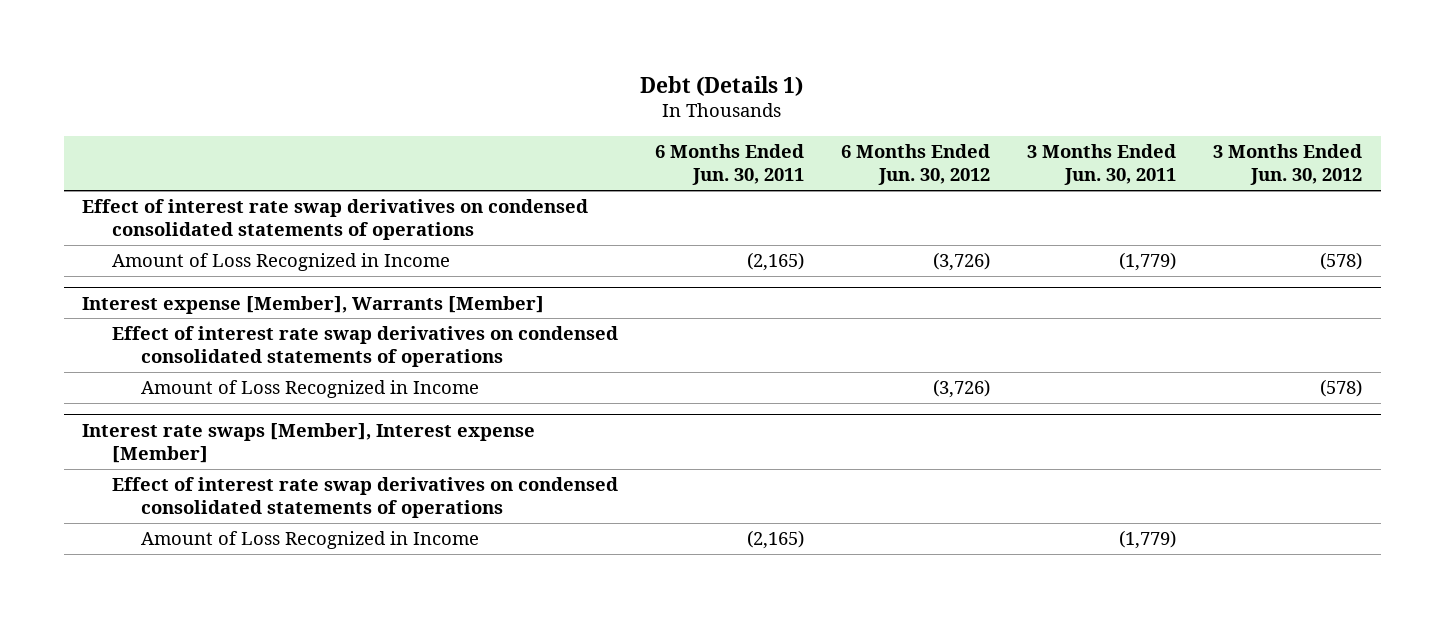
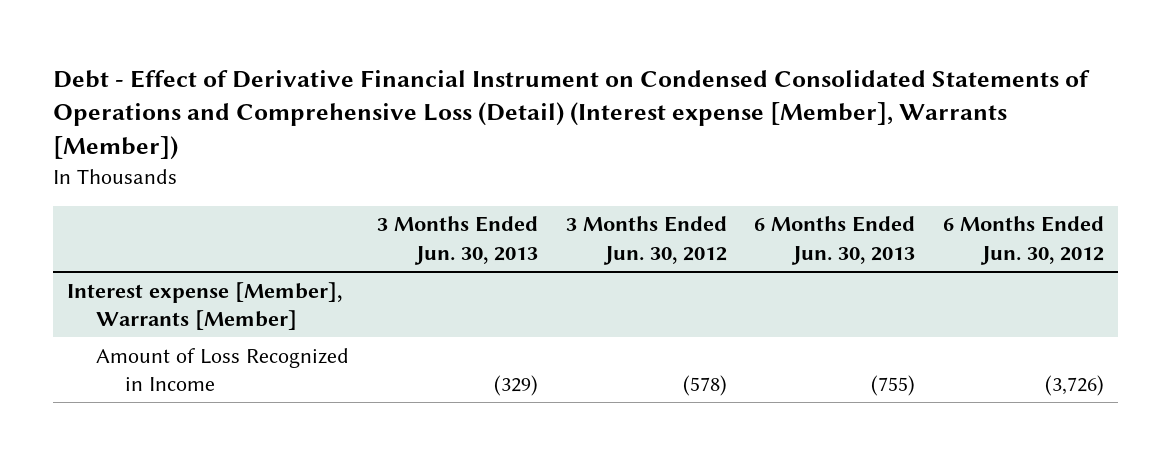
[640,75,804,96] Debt (Details 1) -> [52,69,1090,161] Debt - Effect of Derivative Financial Instrument on Condensed Consolidated Statements of Operations and Comprehensive Loss (Detail) (Interest expense [Member], Warrants [Member])
[654,143,804,186] 6 Months Ended Jun. 30, 2011 -> none
[1026,143,1176,186] 3 Months Ended Jun. 30, 2011 -> none
none -> [376,216,538,265] 3 Months Ended Jun. 30, 2013
none -> [754,216,916,265] 6 Months Ended Jun. 30, 2013
[82,199,589,241] Effect of interest rate swap derivatives on condensed consolidated statements of operations -> none
[111,253,450,272] Amount of Loss Recognized in Income -> none
[111,326,618,368] Effect of interest rate swap derivatives on condensed consolidated statements of operations -> none
[82,422,536,464] Interest rate swaps [Member], Interest expense [Member] -> none
[111,477,618,519] Effect of interest rate swap derivatives on condensed consolidated statements of operations -> none
[140,531,479,550] Amount of Loss Recognized in Income -> none

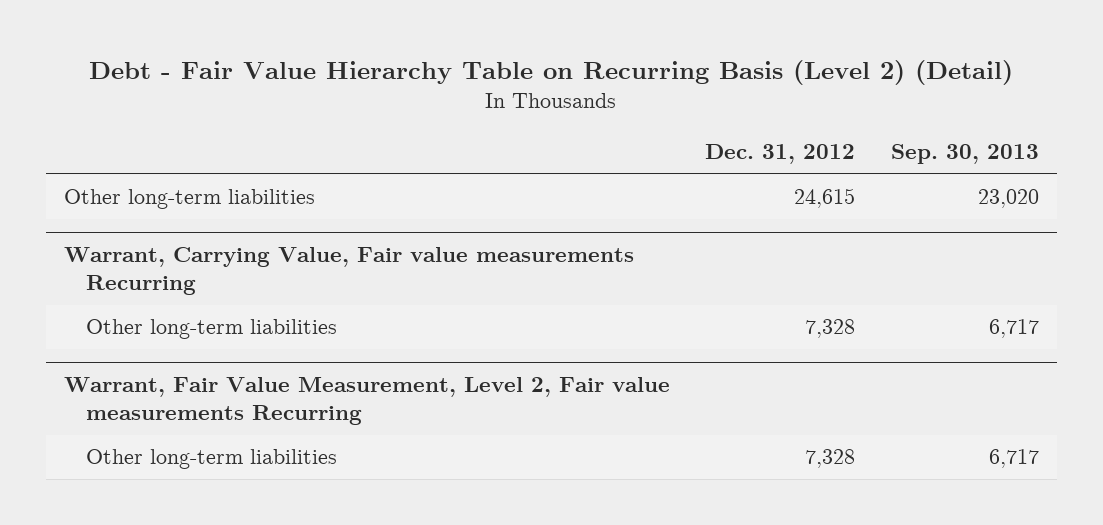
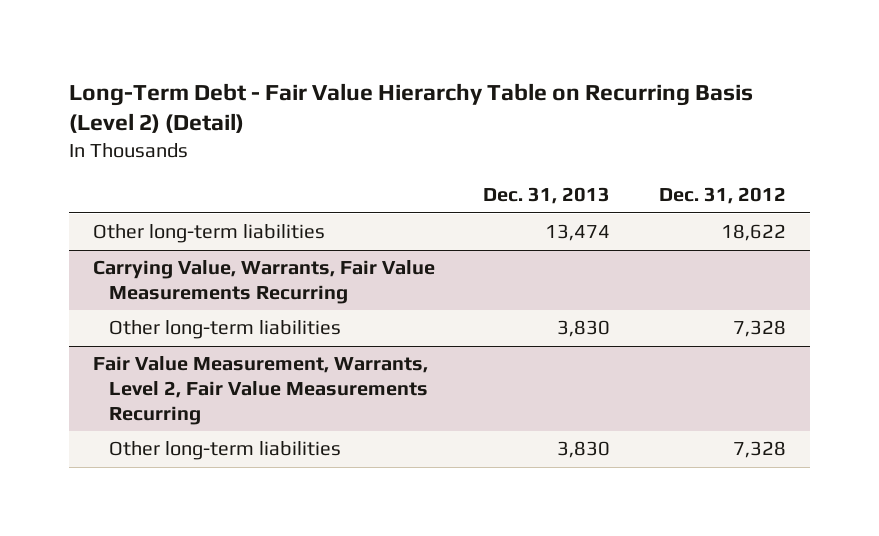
[89,60,1014,86] Debt - Fair Value Hierarchy Table on Recurring Basis (Level 2) (Detail) -> [68,82,753,134] Long-Term Debt - Fair Value Hierarchy Table on Recurring Basis (Level 2) (Detail)
[891,144,1040,165] Sep. 30, 2013 -> none
none -> [483,187,611,205] Dec. 31, 2013
[794,188,856,209] 24,615 -> [720,224,786,242] 18,622
[63,247,634,296] Warrant, Carrying Value, Fair value measurements Recurring -> [92,260,435,305] Carrying Value, Warrants, Fair Value Measurements Recurring
[63,377,670,426] Warrant, Fair Value Measurement, Level 2, Fair value measurements Recurring -> [92,356,428,425] Fair Value Measurement, Warrants, Level 2, Fair Value Measurements Recurring

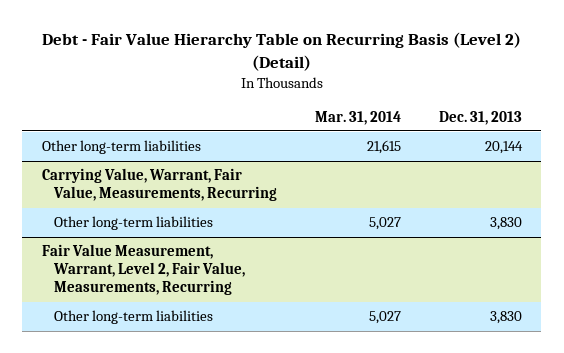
[68,82,753,134] Long-Term Debt - Fair Value Hierarchy Table on Recurring Basis (Level 2) (Detail) -> [41,32,521,71] Debt - Fair Value Hierarchy Table on Recurring Basis (Level 2) (Detail)
[658,187,786,205] Dec. 31, 2012 -> none
none -> [314,110,401,125] Mar. 31, 2014
[545,224,611,242] 13,474 -> [485,141,524,155] 20,144
[92,260,435,305] Carrying Value, Warrants, Fair Value Measurements Recurring -> [41,168,277,202] Carrying Value, Warrant, Fair Value, Measurements, Recurring
[92,356,428,425] Fair Value Measurement, Warrants, Level 2, Fair Value Measurements Recurring -> [41,244,245,296] Fair Value Measurement, Warrant, Level 2, Fair Value, Measurements, Recurring

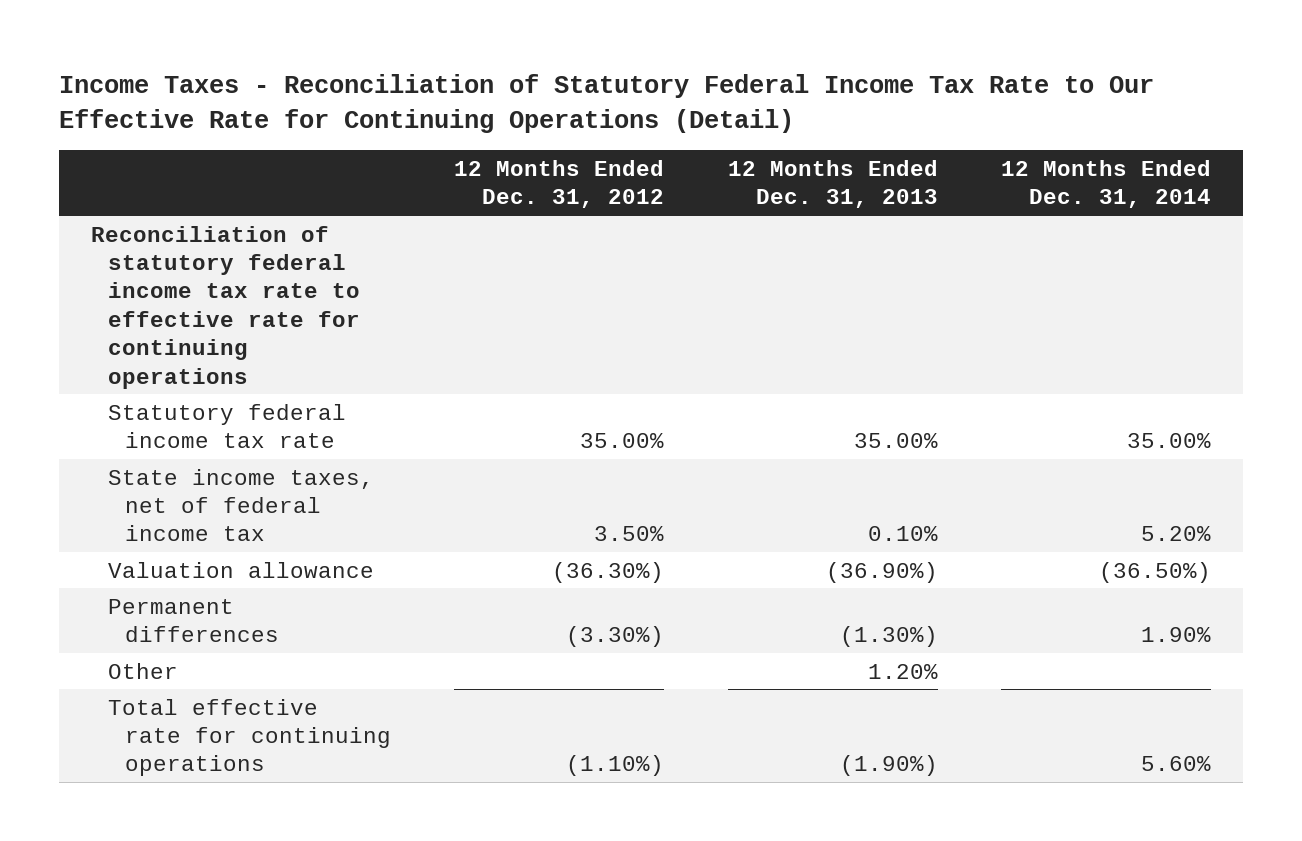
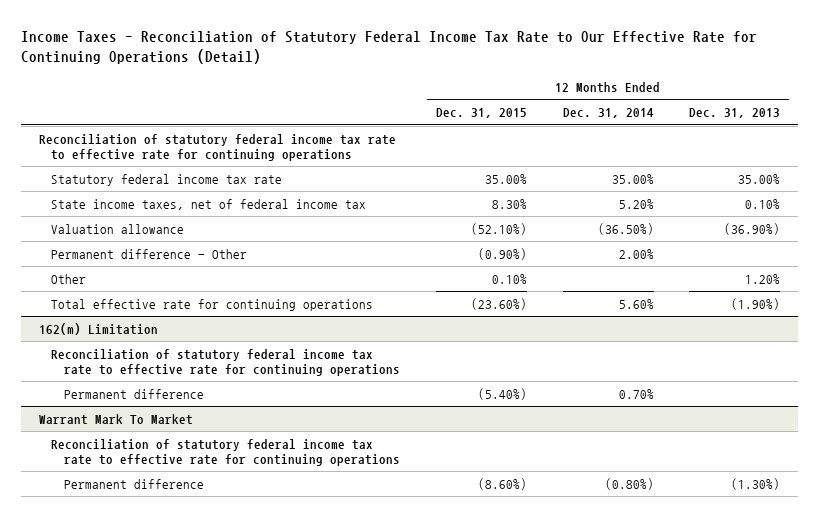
[454,159,665,209] 12 Months Ended Dec. 31, 2012 -> none
none -> [435,108,527,119] Dec. 31, 2015
[107,598,279,642] Permanent differences -> none
none -> [51,248,248,259] Permanent difference - Other
none -> [38,322,158,335] 162(m) Limitation
none -> [51,348,401,376] Reconciliation of statutory federal income tax rate to effective rate for continuing operations
none -> [64,388,205,399] Permanent difference
none -> [38,413,193,425] Warrant Mark To Market
none -> [51,438,401,466] Reconciliation of statutory federal income tax rate to effective rate for continuing operations
none -> [64,478,205,489] Permanent difference

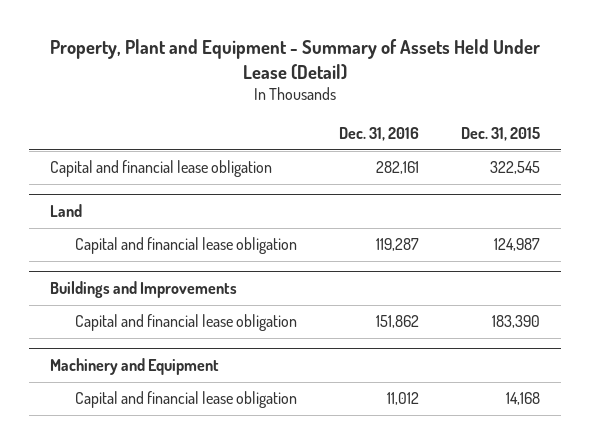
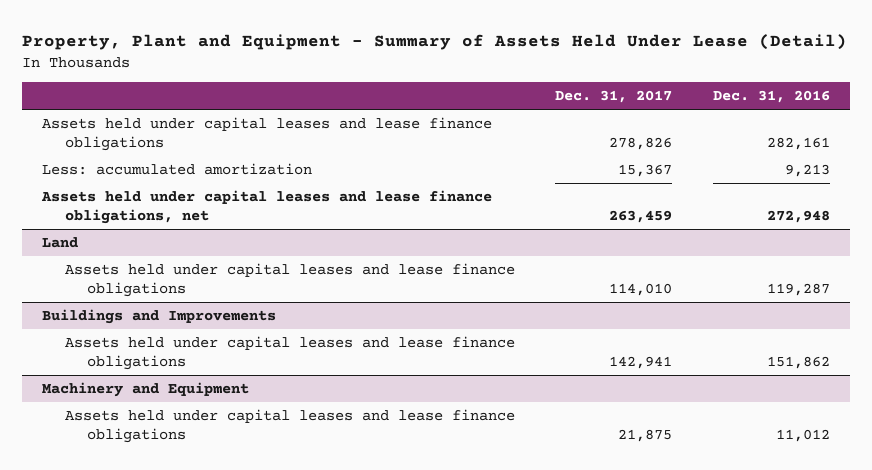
[460,126,540,141] Dec. 31, 2015 -> none
none -> [555,90,673,104] Dec. 31, 2017
none -> [42,117,493,151] Assets held under capital leases and lease finance obligations
none -> [42,163,313,176] Less: accumulated amortization
[50,160,273,178] Capital and financial lease obligation -> [41,190,493,224] Assets held under capital leases and lease finance obligations, net
[375,161,419,175] 282,161 -> [766,209,830,223] 272,948
[74,237,297,255] Capital and financial lease obligation -> [64,263,515,297] Assets held under capital leases and lease finance obligations
[74,314,297,332] Capital and financial lease obligation -> [64,336,515,370] Assets held under capital leases and lease finance obligations
[74,391,297,409] Capital and financial lease obligation -> [64,409,515,443] Assets held under capital leases and lease finance obligations

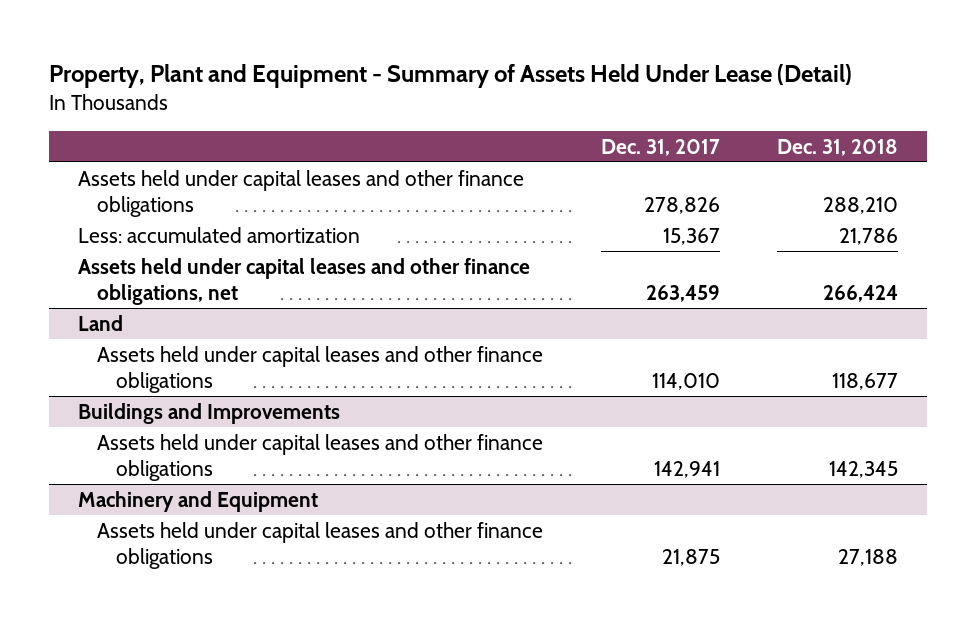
[712,90,830,104] Dec. 31, 2016 -> none
none -> [777,138,899,156] Dec. 31, 2018
[42,117,493,151] Assets held under capital leases and lease finance obligations -> [77,169,524,218] Assets held under capital leases and other finance obligations
[41,190,493,224] Assets held under capital leases and lease finance obligations, net -> [77,257,530,306] Assets held under capital leases and other finance obligations, net
[64,263,515,297] Assets held under capital leases and lease finance obligations -> [97,345,544,394] Assets held under capital leases and other finance obligations
[64,336,515,370] Assets held under capital leases and lease finance obligations -> [97,433,544,482] Assets held under capital leases and other finance obligations
[64,409,515,443] Assets held under capital leases and lease finance obligations -> [97,521,544,570] Assets held under capital leases and other finance obligations

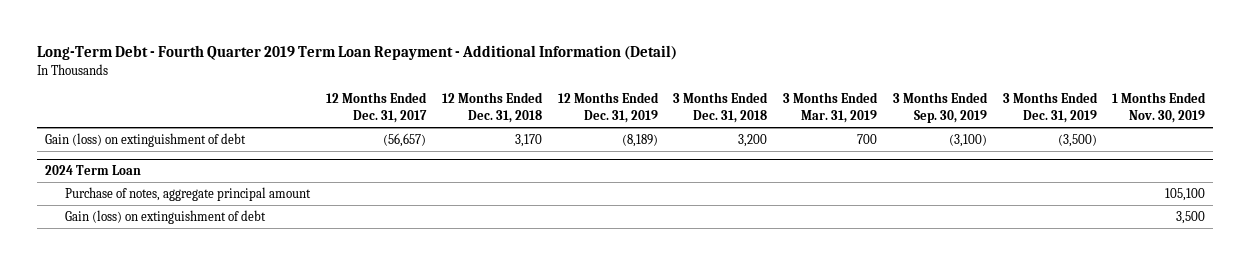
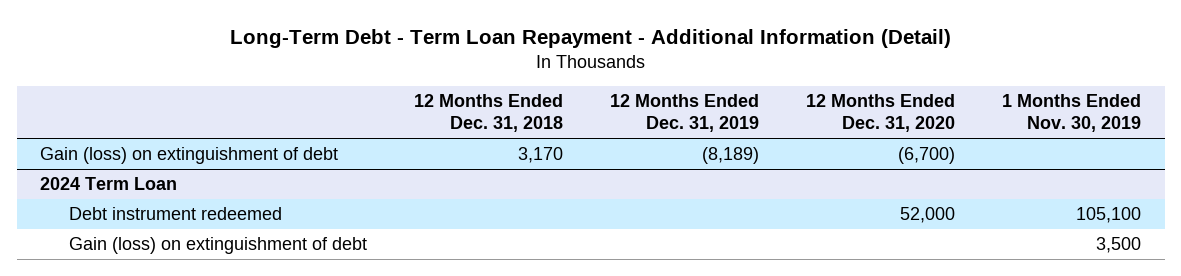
[36,45,677,61] Long-Term Debt - Fourth Quarter 2019 Term Loan Repayment - Additional Information (Detail) -> [229,29,951,49] Long-Term Debt - Term Loan Repayment - Additional Information (Detail)
[326,92,428,124] 12 Months Ended Dec. 31, 2017 -> none
[673,92,769,124] 3 Months Ended Dec. 31, 2018 -> none
[783,92,879,124] 3 Months Ended Mar. 31, 2019 -> none
[892,92,988,124] 3 Months Ended Sep. 30, 2019 -> none
[1002,92,1098,124] 3 Months Ended Dec. 31, 2019 -> none
none -> [805,93,955,133] 12 Months Ended Dec. 31, 2020
[65,186,312,201] Purchase of notes, aggregate principal amount -> [68,206,282,220] Debt instrument redeemed

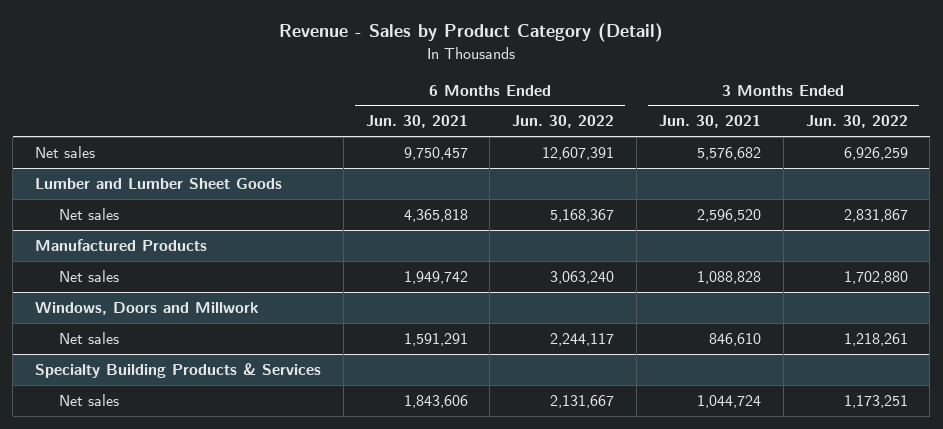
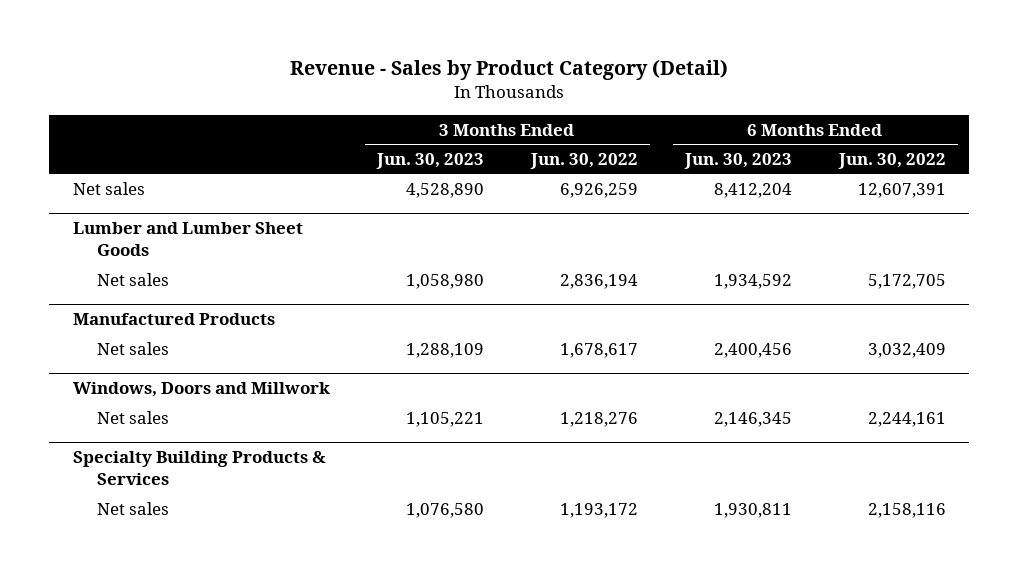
[365,115,468,129] Jun. 30, 2021 -> none
[658,115,761,129] Jun. 30, 2021 -> none
none -> [375,152,484,169] Jun. 30, 2023
none -> [683,152,792,169] Jun. 30, 2023
[550,208,615,222] 5,168,367 -> [867,273,946,289] 5,172,705
[843,208,908,222] 2,831,867 -> [559,273,638,289] 2,836,194
[550,270,615,284] 3,063,240 -> [867,342,946,358] 3,032,409
[843,270,908,284] 1,702,880 -> [559,342,638,358] 1,678,617
[550,332,615,346] 2,244,117 -> [867,411,946,427] 2,244,161
[843,332,908,346] 1,218,261 -> [559,411,638,427] 1,218,276
[550,394,615,408] 2,131,667 -> [867,502,946,518] 2,158,116
[843,394,908,408] 1,173,251 -> [559,502,638,518] 1,193,172

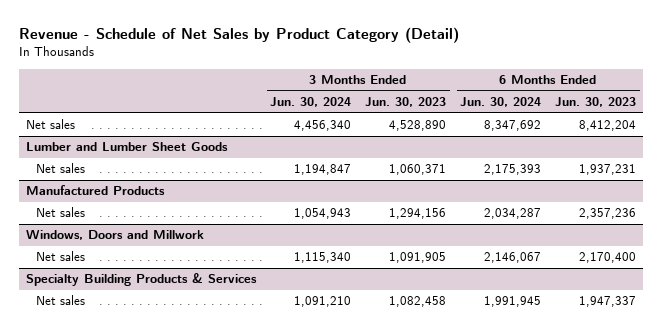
[290,59,729,81] Revenue - Sales by Product Category (Detail) -> [19,27,460,44] Revenue - Schedule of Net Sales by Product Category (Detail)
[529,152,638,169] Jun. 30, 2022 -> none
[837,152,946,169] Jun. 30, 2022 -> none
none -> [270,97,352,108] Jun. 30, 2024
none -> [460,97,542,108] Jun. 30, 2024
[405,273,484,289] 1,058,980 -> [389,164,447,176] 1,060,371
[713,273,792,289] 1,934,592 -> [579,164,637,176] 1,937,231
[405,342,484,358] 1,288,109 -> [389,208,447,220] 1,294,156
[713,342,792,358] 2,400,456 -> [579,208,637,220] 2,357,236
[405,411,484,427] 1,105,221 -> [389,252,447,264] 1,091,905
[713,411,792,427] 2,146,345 -> [579,252,637,264] 2,170,400
[405,502,484,518] 1,076,580 -> [389,296,447,308] 1,082,458
[713,502,792,518] 1,930,811 -> [579,296,637,308] 1,947,337

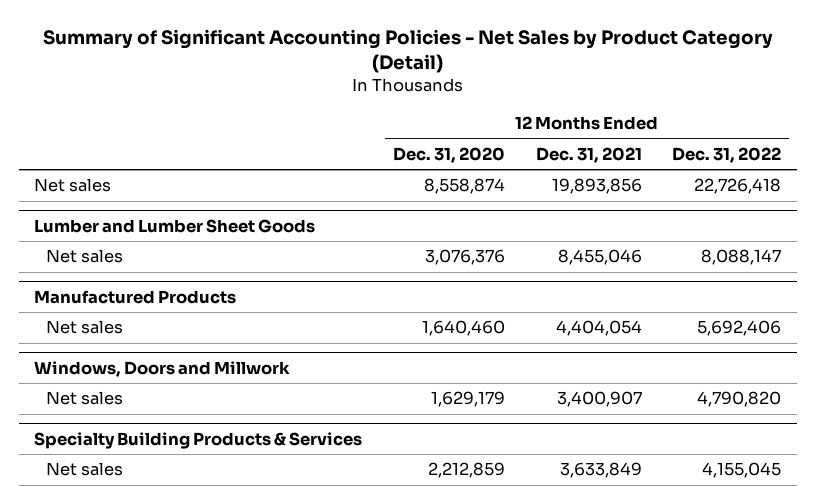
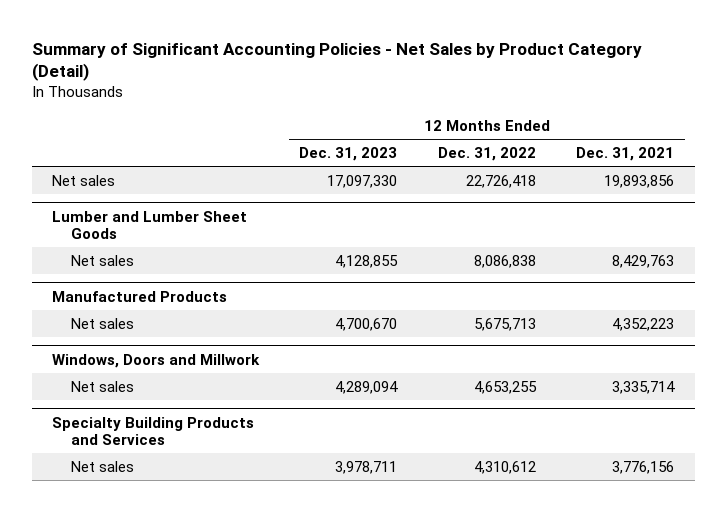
[392,146,505,163] Dec. 31, 2020 -> none
none -> [299,146,398,161] Dec. 31, 2023
[557,249,642,266] 8,455,046 -> [612,254,675,268] 8,429,763
[701,249,782,266] 8,088,147 -> [473,254,536,268] 8,086,838
[555,320,642,337] 4,404,054 -> [612,317,675,331] 4,352,223
[697,320,782,337] 5,692,406 -> [473,317,536,331] 5,675,713
[556,391,642,408] 3,400,907 -> [612,380,676,394] 3,335,714
[697,391,782,408] 4,790,820 -> [473,380,537,394] 4,653,255
[34,432,363,450] Specialty Building Products & Services -> [51,416,254,446] Specialty Building Products and Services
[559,462,642,479] 3,633,849 -> [612,460,675,474] 3,776,156
[702,462,782,479] 4,155,045 -> [473,460,536,474] 4,310,612

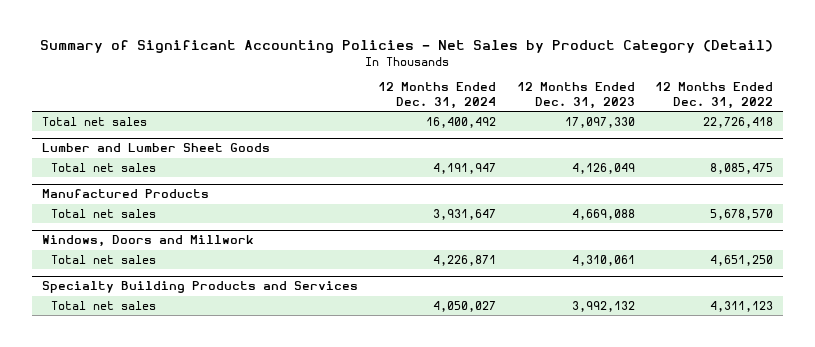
[576,146,675,161] Dec. 31, 2021 -> none
none -> [378,82,497,109] 12 Months Ended Dec. 31, 2024
[51,174,115,186] Net sales -> [42,117,148,127] Total net sales
[70,254,134,266] Net sales -> [51,163,157,173] Total net sales
[335,254,399,268] 4,128,855 -> [571,163,635,175] 4,126,049
[473,254,536,268] 8,086,838 -> [709,163,773,175] 8,085,475
[70,317,134,329] Net sales -> [51,209,157,219] Total net sales
[335,317,398,331] 4,700,670 -> [571,209,635,221] 4,669,088
[473,317,536,331] 5,675,713 -> [709,209,773,221] 5,678,570
[70,380,134,392] Net sales -> [51,255,157,265] Total net sales
[335,380,399,394] 4,289,094 -> [571,255,635,267] 4,310,061
[473,380,537,394] 4,653,255 -> [709,255,773,267] 4,651,250
[70,460,134,472] Net sales -> [51,301,157,311] Total net sales
[335,460,398,474] 3,978,711 -> [571,301,635,313] 3,992,132
[473,460,536,474] 4,310,612 -> [709,301,773,313] 4,311,123

